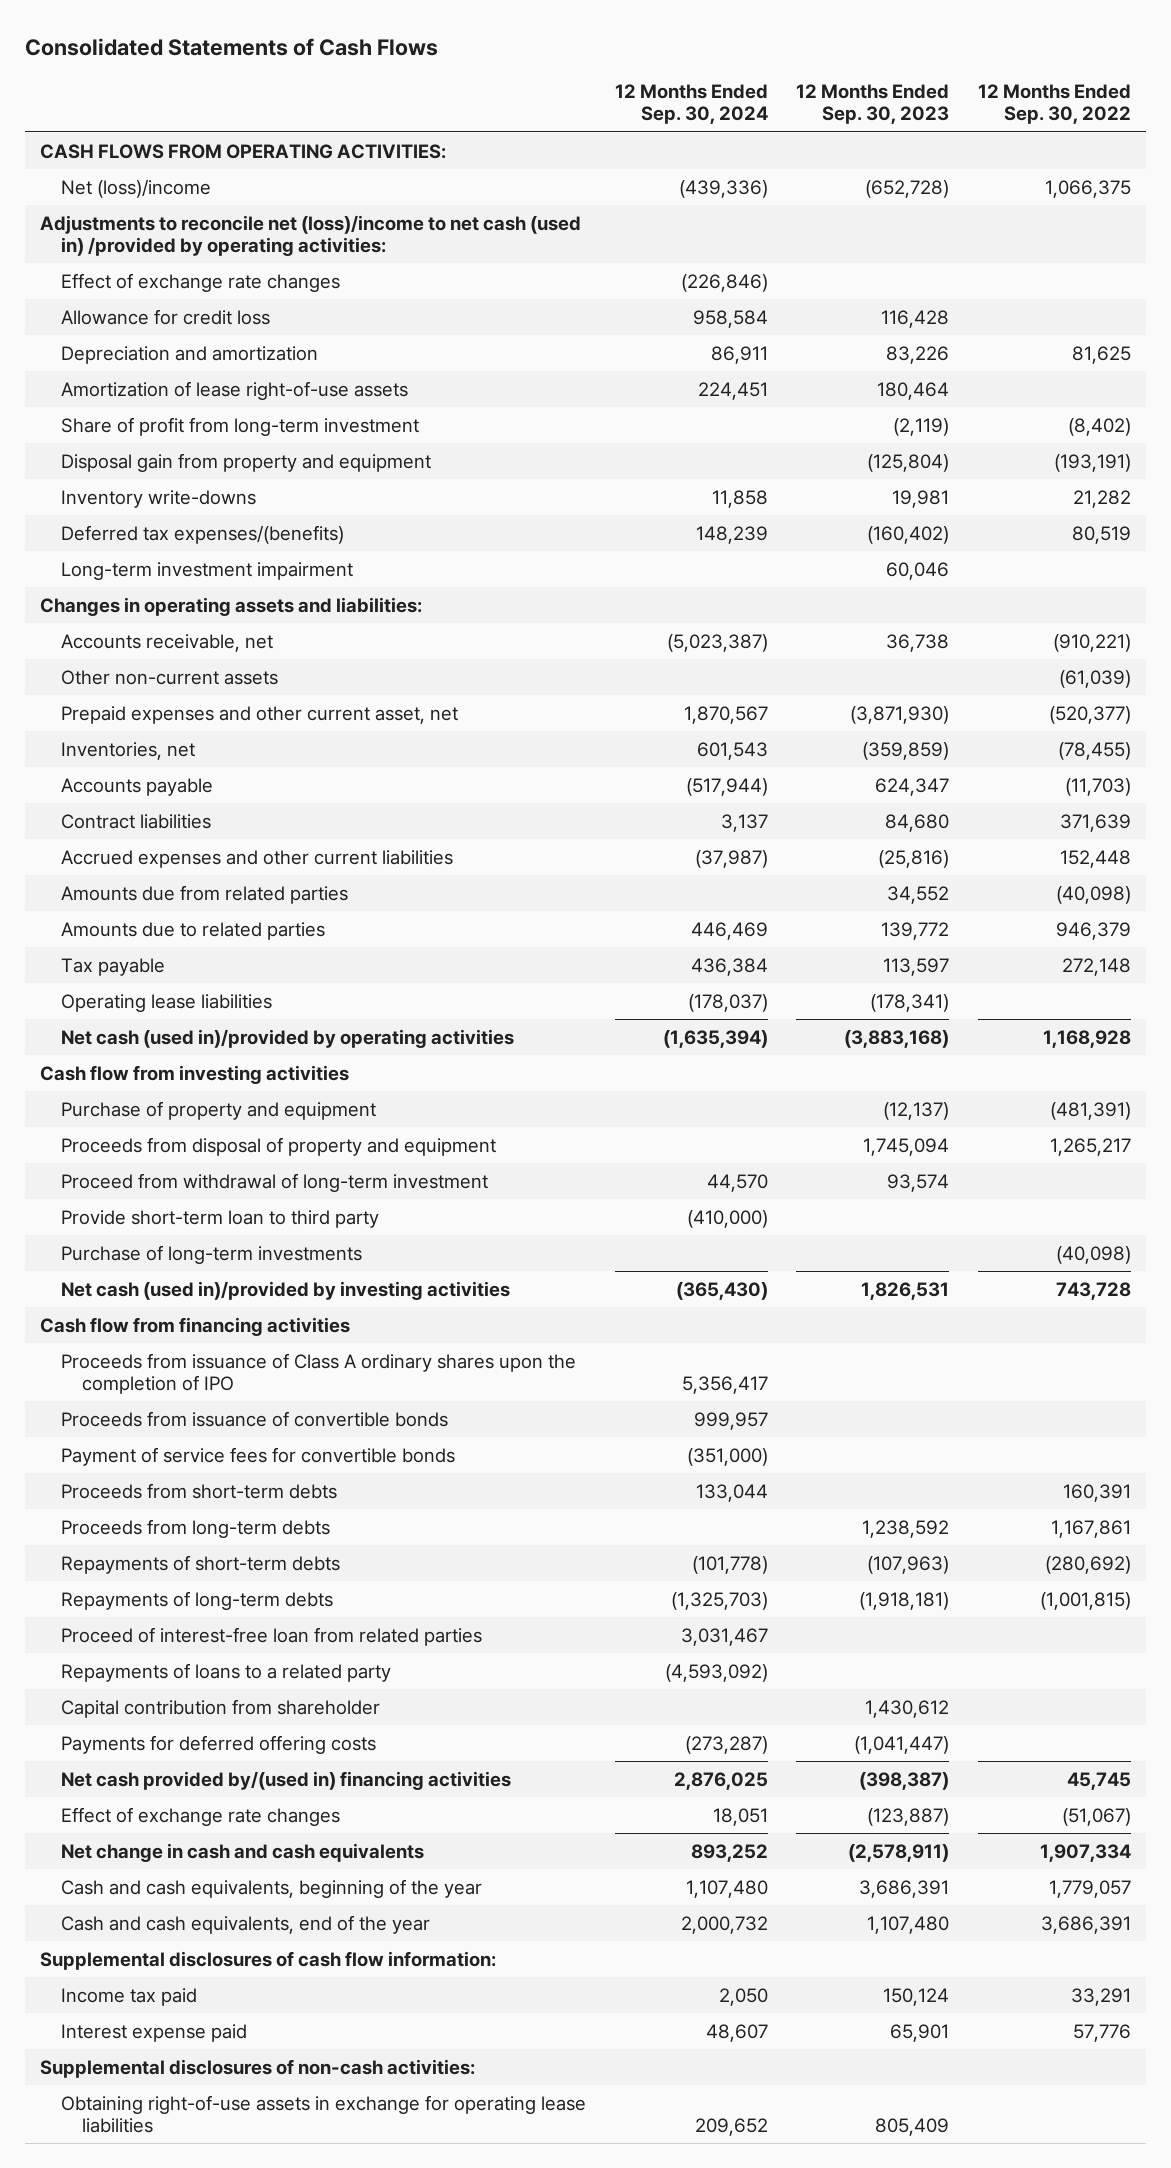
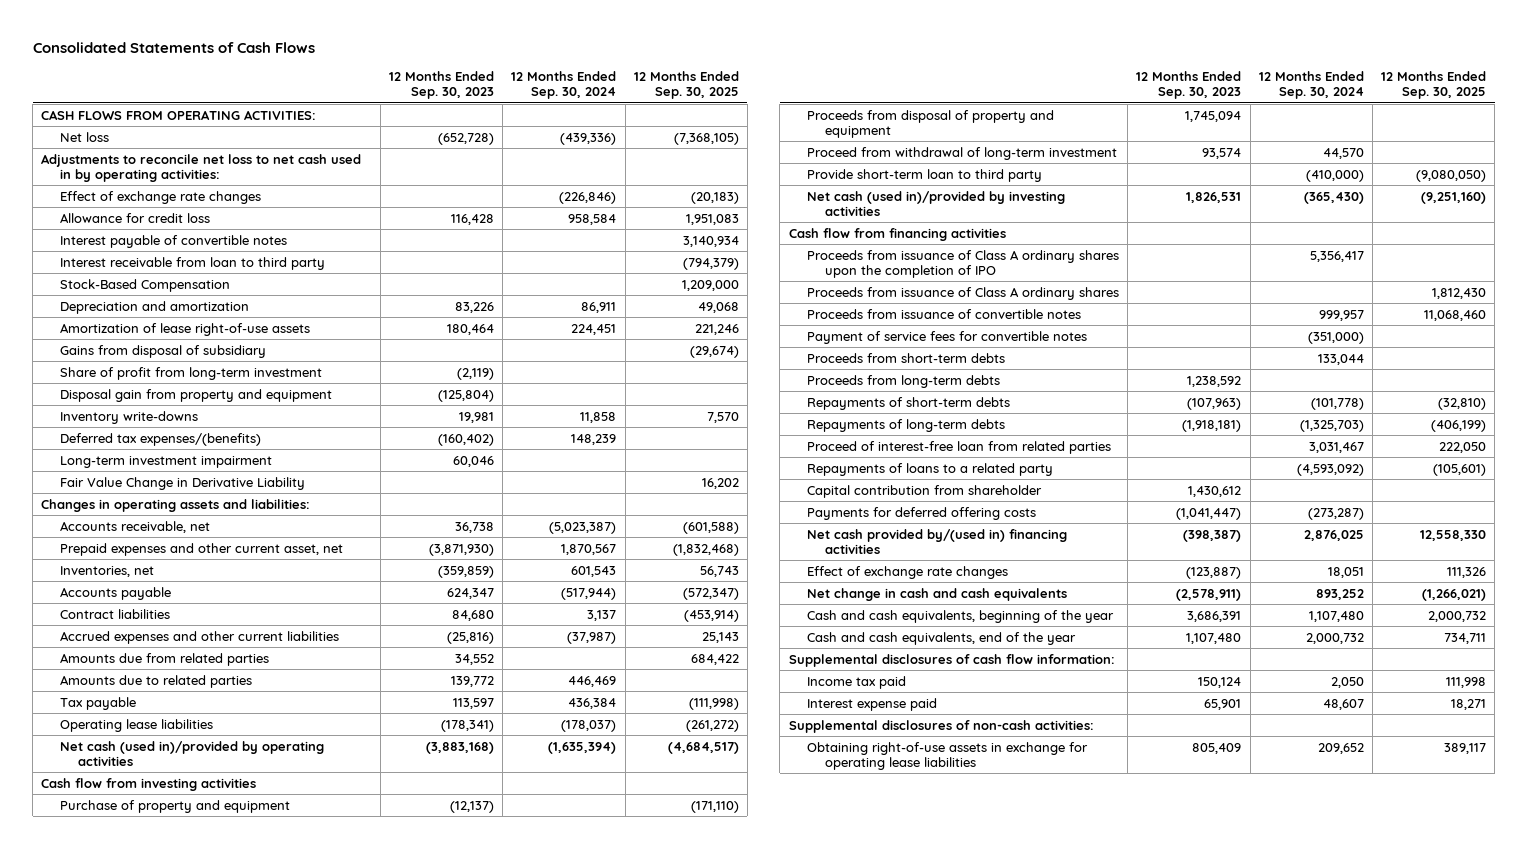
[978,84,1132,125] 12 Months Ended Sep. 30, 2022 -> none
none -> [633,71,739,100] 12 Months Ended Sep. 30, 2025
[60,178,211,198] Net (loss)/income -> [59,131,109,142] Net loss
[39,214,581,256] Adjustments to reconcile net (loss)/income to net cash (used in) /provided by operating activities: -> [41,153,362,182] Adjustments to reconcile net loss to net cash used in by operating activities:
none -> [59,234,287,248] Interest payable of convertible notes
none -> [59,256,325,270] Interest receivable from loan to third party
none -> [59,278,230,292] Stock-Based Compensation
none -> [59,344,266,358] Gains from disposal of subsidiary
none -> [59,476,305,490] Fair Value Change in Derivative Liability
[60,669,278,685] Other non-current assets -> none
[60,1244,362,1264] Purchase of long-term investments -> none
none -> [807,286,1120,300] Proceeds from issuance of Class A ordinary shares
[60,1410,448,1427] Proceeds from issuance of convertible bonds -> [807,308,1082,319] Proceeds from issuance of convertible notes
[60,1446,455,1466] Payment of service fees for convertible bonds -> [807,330,1088,344] Payment of service fees for convertible notes

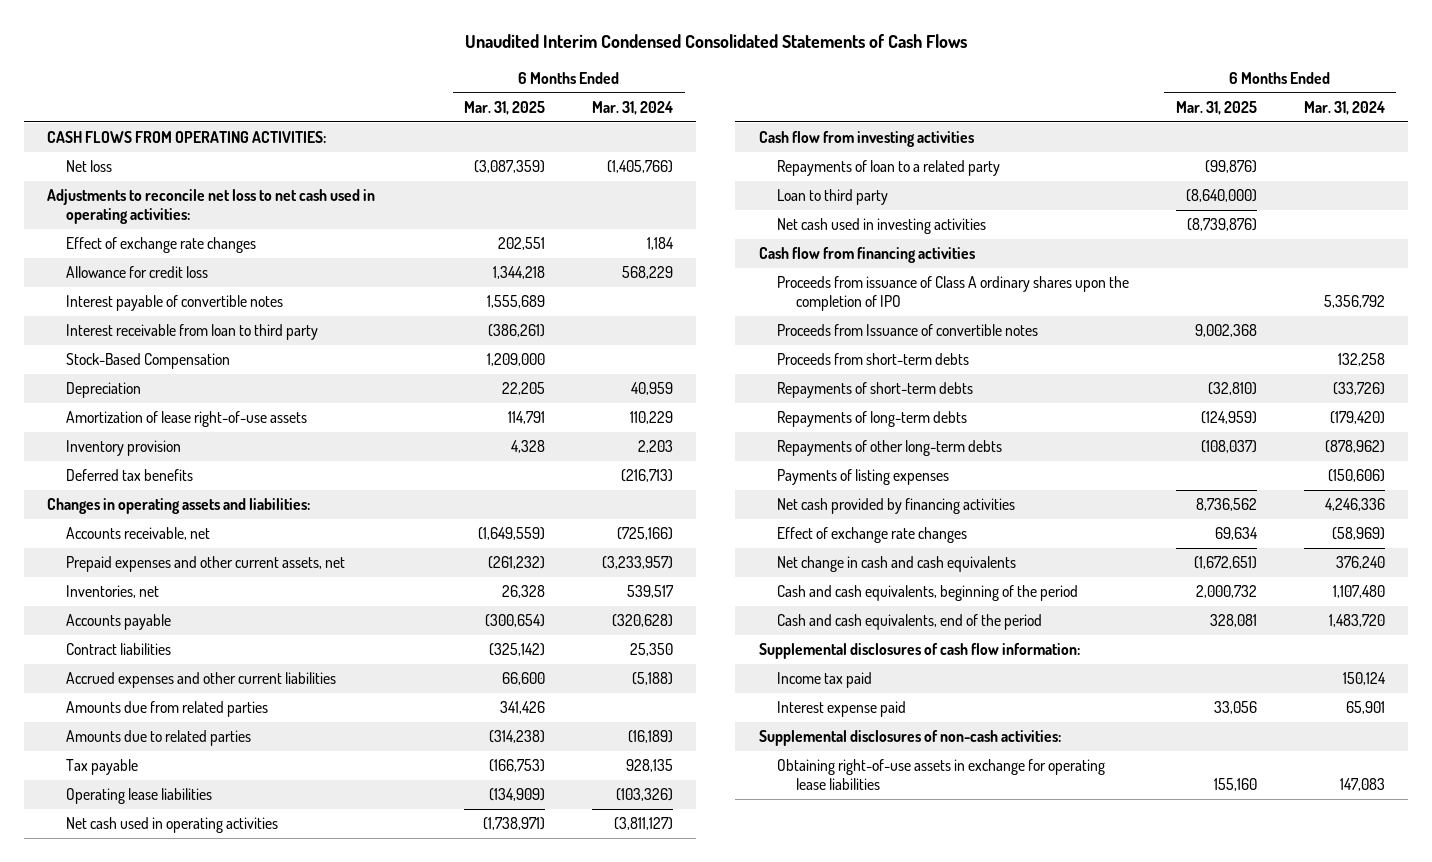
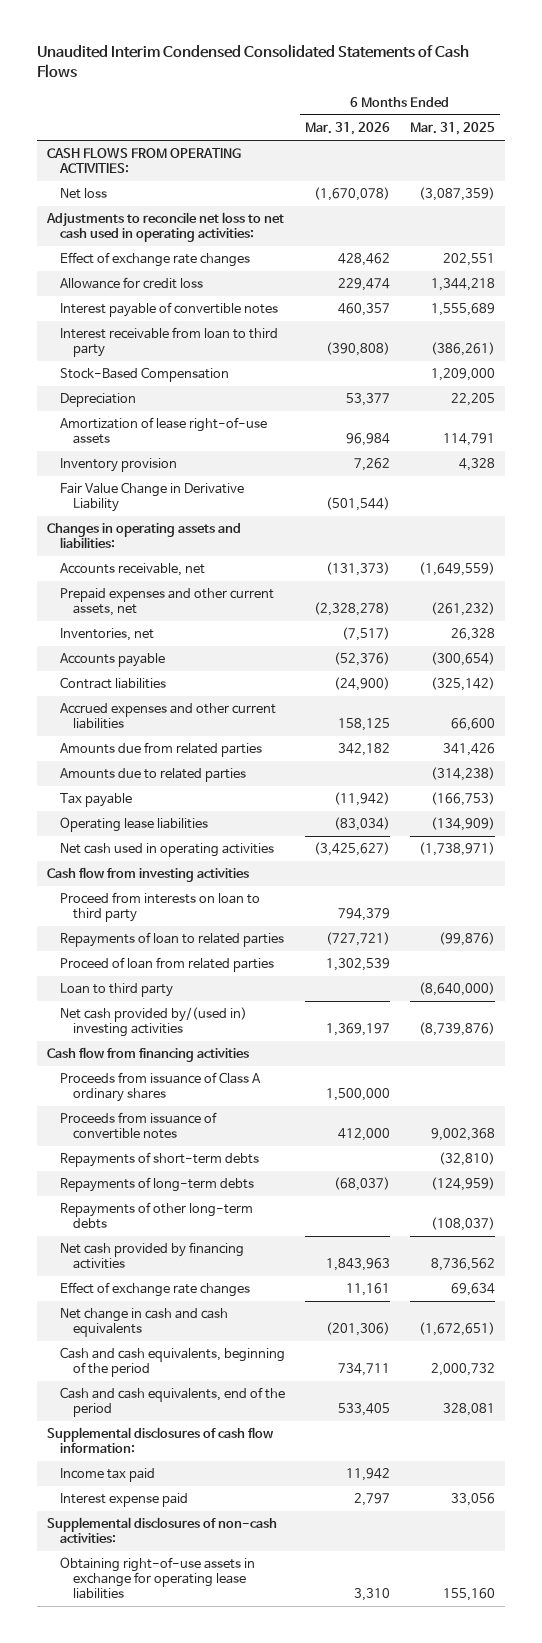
[591,101,673,116] Mar. 31, 2024 -> none
none -> [305,122,391,136] Mar. 31, 2026
[65,469,193,482] Deferred tax benefits -> none
none -> [60,482,245,513] Fair Value Change in Derivative Liability
none -> [60,892,261,923] Proceed from interests on loan to third party
[777,160,1001,177] Repayments of loan to a related party -> [60,932,285,948] Repayments of loan to related parties
none -> [60,957,275,973] Proceed of loan from related parties
[777,218,987,235] Net cash used in investing activities -> [60,1007,248,1038] Net cash provided by/(used in) investing activities
[777,353,970,366] Proceeds from short-term debts -> none
[777,276,1130,311] Proceeds from issuance of Class A ordinary shares upon the completion of IPO -> [60,1072,262,1103] Proceeds from issuance of Class A ordinary shares
[777,324,1039,337] Proceeds from Issuance of convertible notes -> [60,1112,218,1140] Proceeds from issuance of convertible notes
[777,469,950,486] Payments of listing expenses -> none

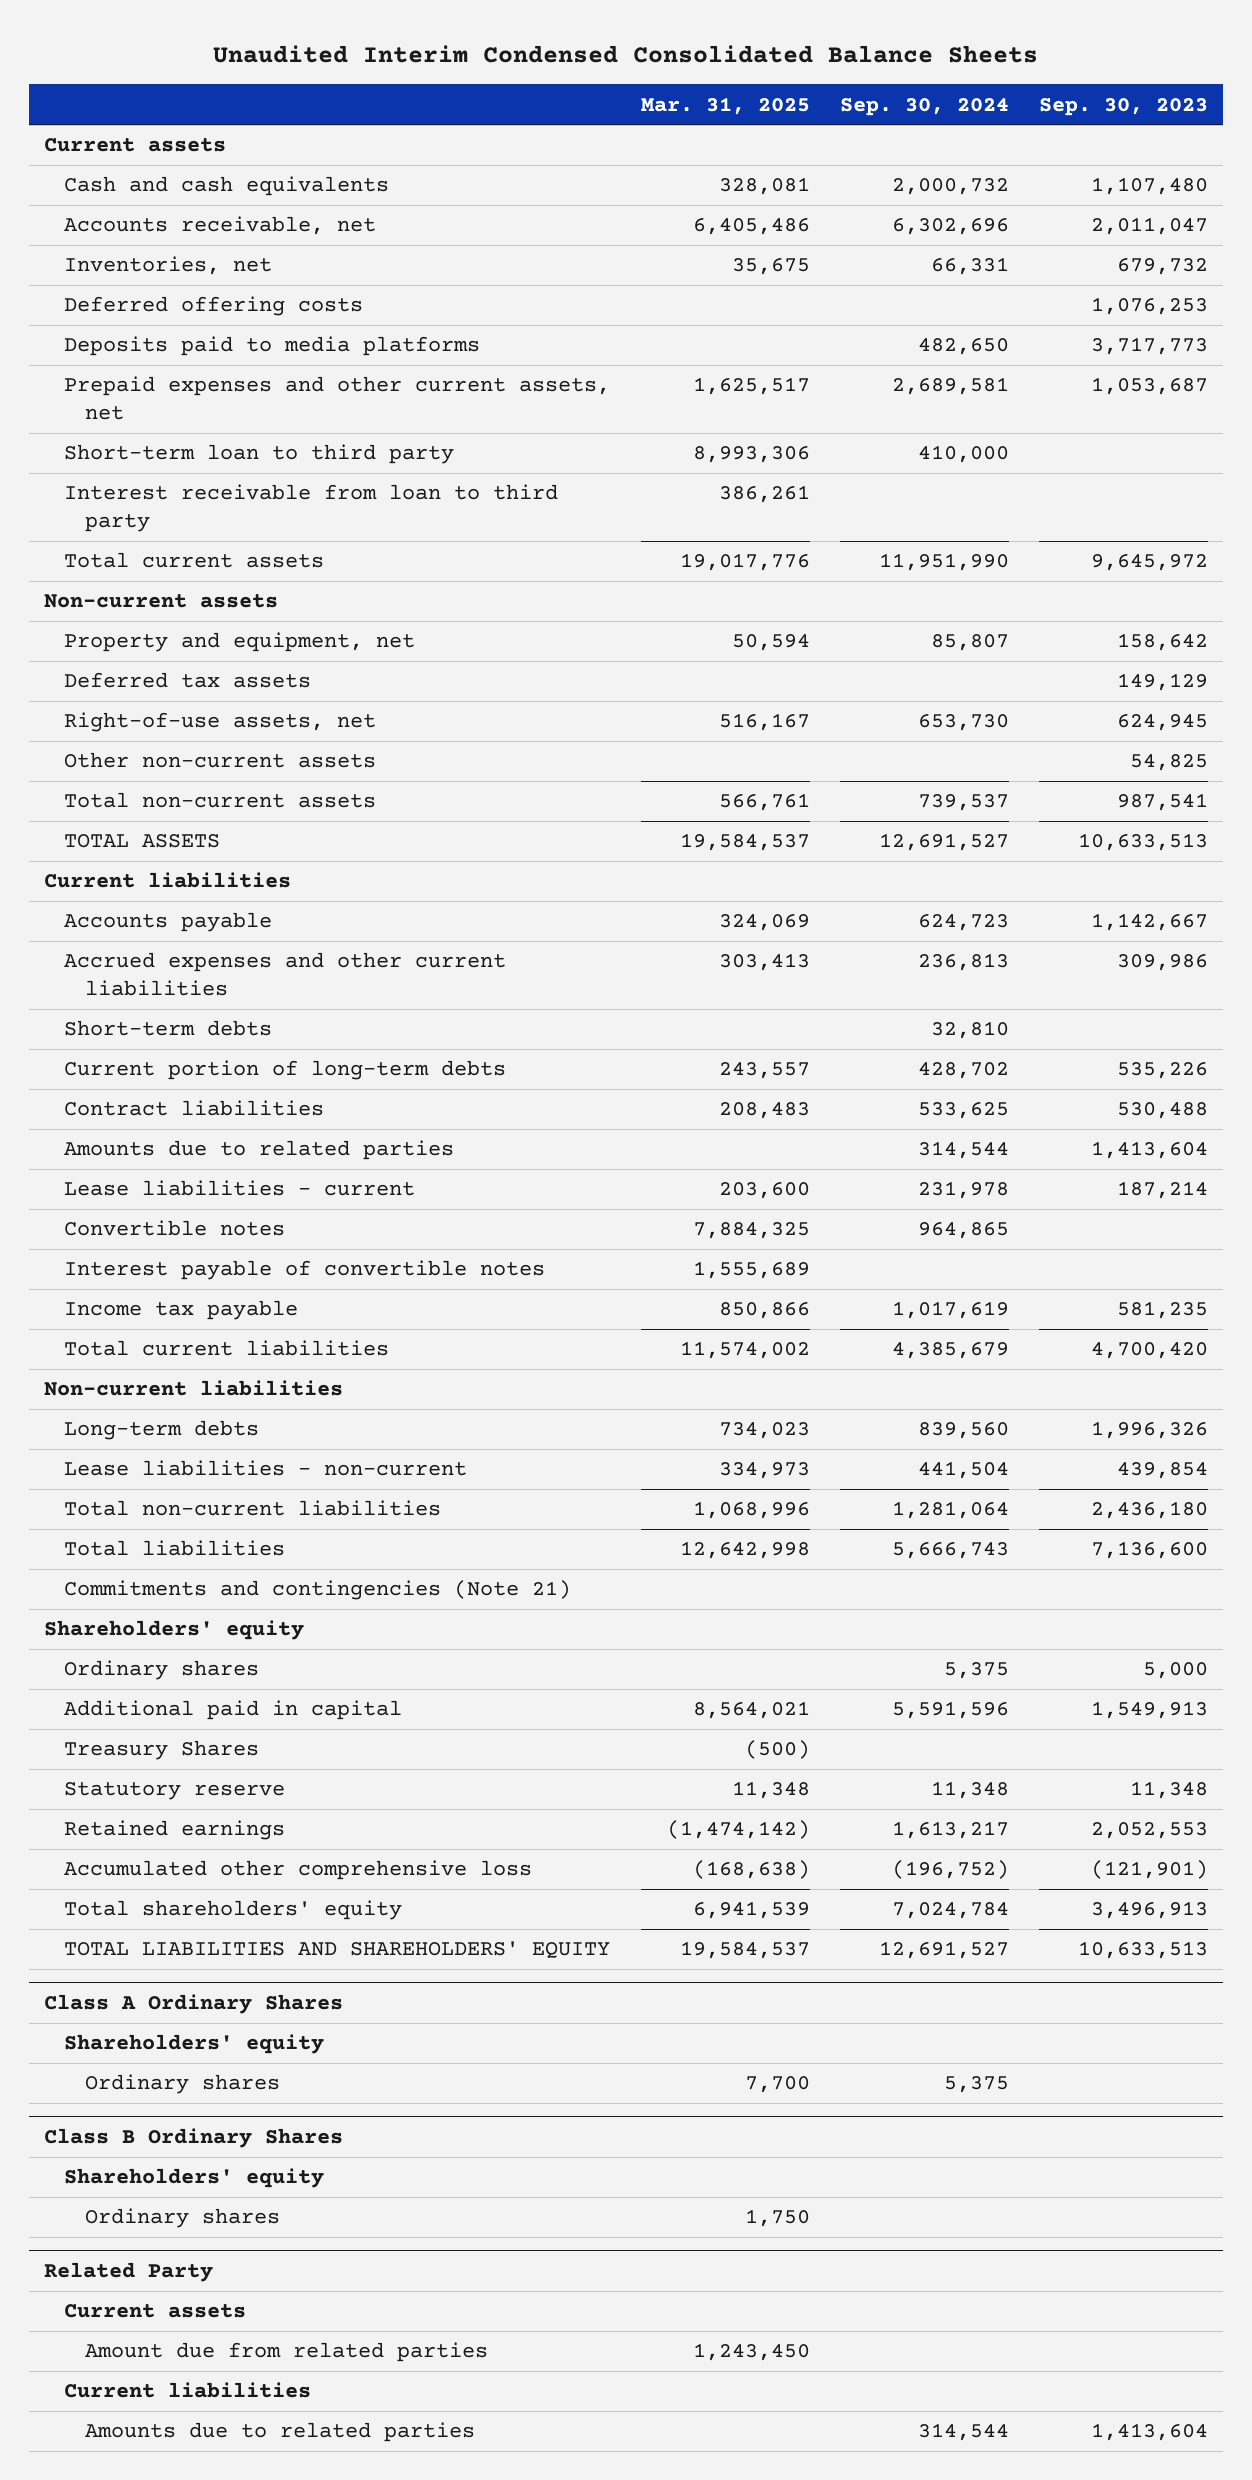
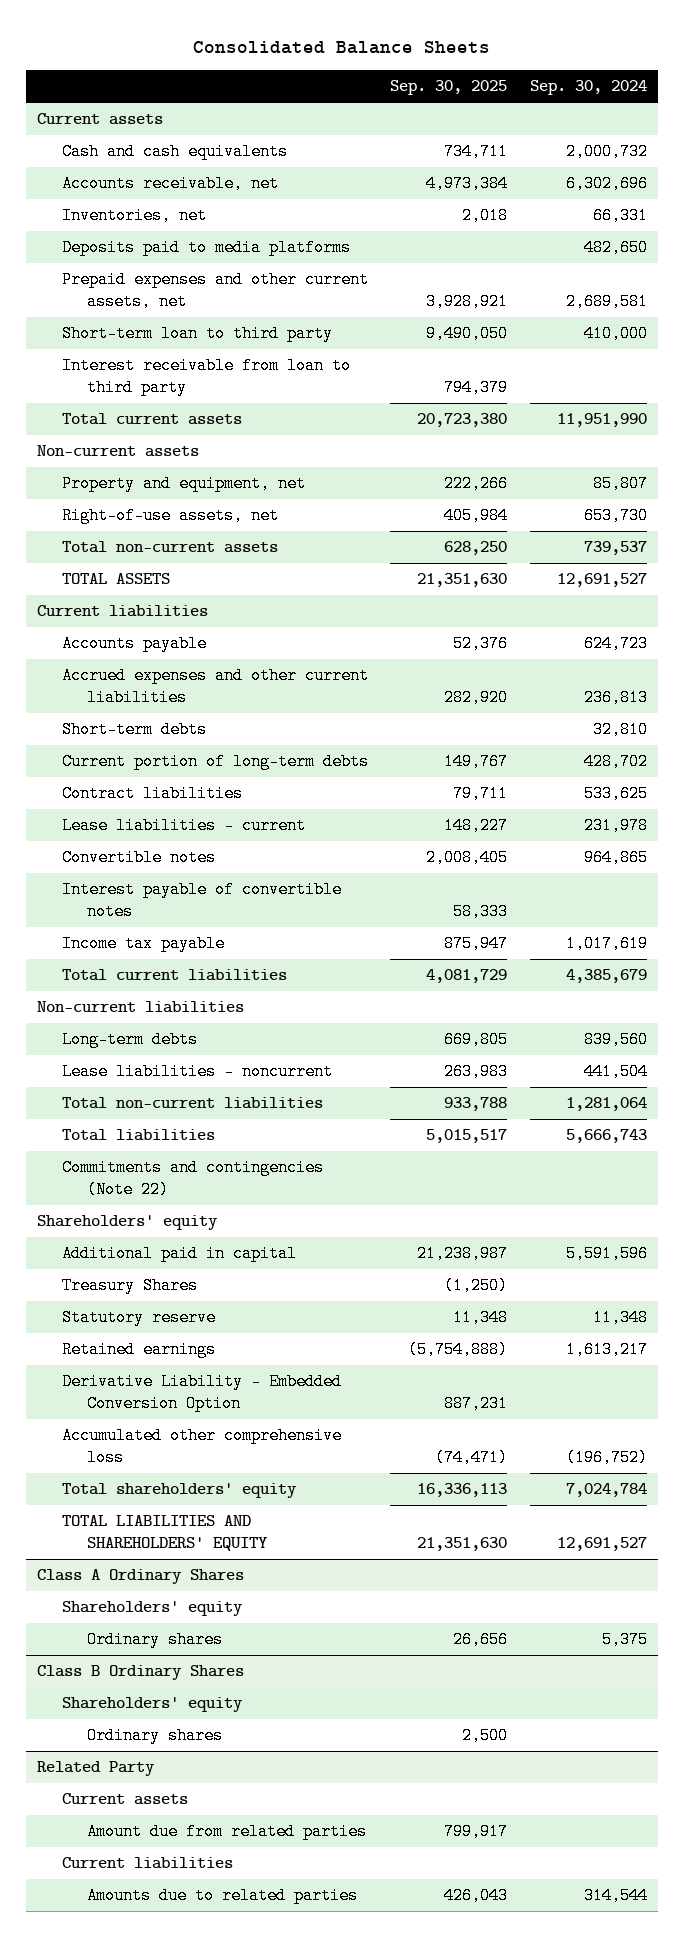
[212,45,1038,64] Unaudited Interim Condensed Consolidated Balance Sheets -> [192,40,490,54] Consolidated Balance Sheets
[640,96,810,115] Mar. 31, 2025 -> none
[1039,97,1209,116] Sep. 30, 2023 -> none
none -> [390,80,508,96] Sep. 30, 2025
[64,296,364,317] Deferred offering costs -> none
[64,672,312,689] Deferred tax assets -> none
[64,752,377,769] Other non-current assets -> none
[64,1140,455,1161] Amounts due to related parties -> none
[64,1460,468,1477] Lease liabilities - non-current -> [61,1063,333,1081] Lease liabilities - noncurrent
[64,1580,572,1601] Commitments and contingencies (Note 21) -> [61,1159,324,1199] Commitments and contingencies (Note 22)
[64,1660,260,1681] Ordinary shares -> none
none -> [61,1373,342,1413] Derivative Liability - Embedded Conversion Option

